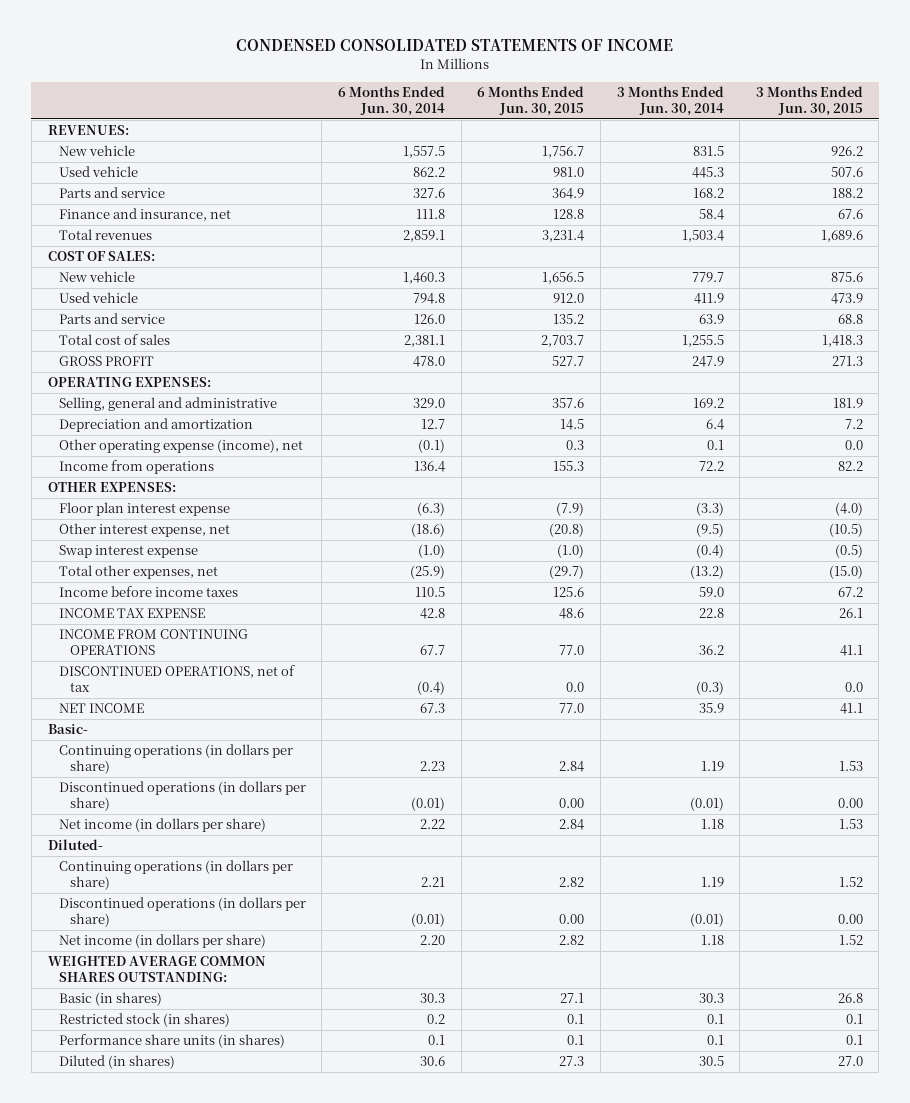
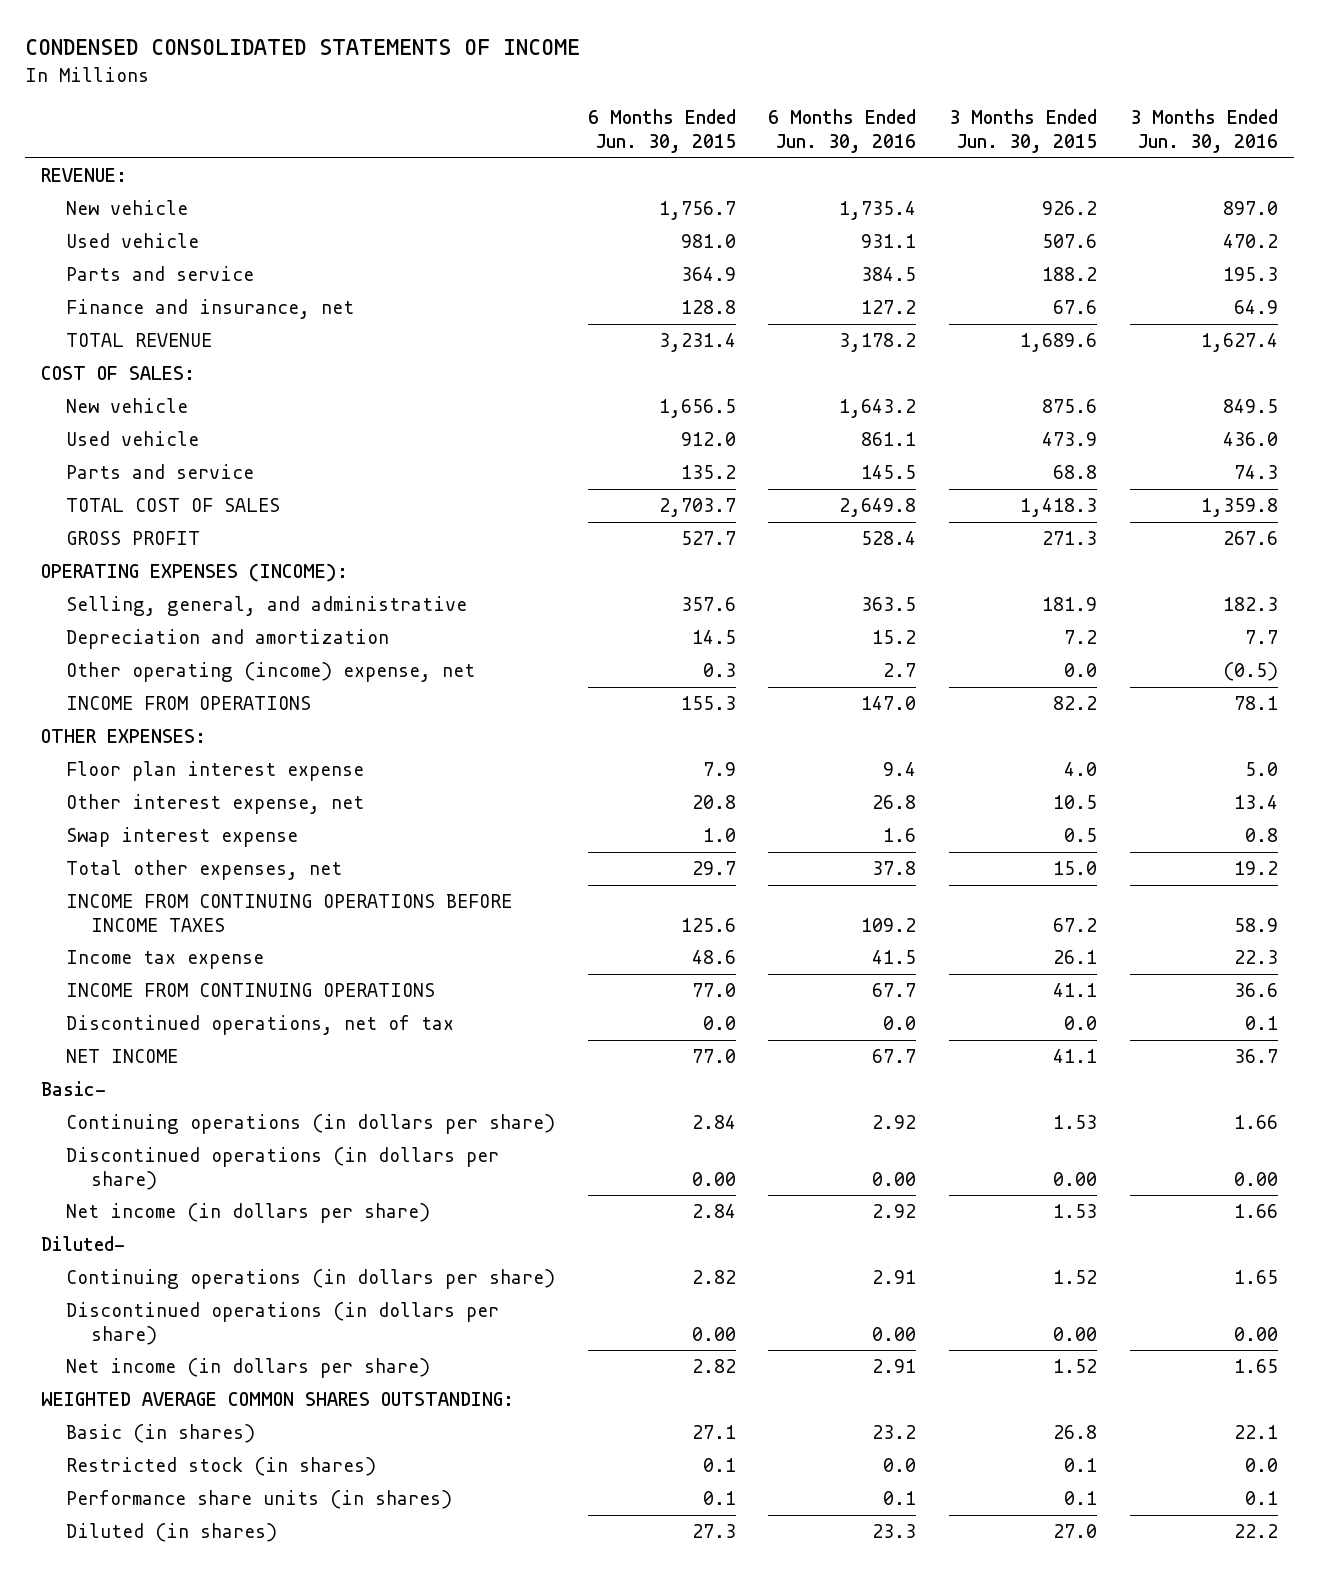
[337,86,445,116] 6 Months Ended Jun. 30, 2014 -> none
[616,86,724,116] 3 Months Ended Jun. 30, 2014 -> none
none -> [768,109,917,153] 6 Months Ended Jun. 30, 2016
none -> [1129,109,1278,153] 3 Months Ended Jun. 30, 2016
[47,125,129,136] REVENUES: -> [40,168,127,183] REVENUE:
[58,229,152,241] Total revenues -> [65,333,212,348] TOTAL REVENUE
[58,334,170,346] Total cost of sales -> [65,498,280,513] TOTAL COST OF SALES
[47,377,211,388] OPERATING EXPENSES: -> [40,563,348,583] OPERATING EXPENSES (INCOME):
[58,397,277,412] Selling, general and administrative -> [65,596,467,617] Selling, general, and administrative
[58,439,303,454] Other operating expense (income), net -> [65,662,475,683] Other operating (income) expense, net
[58,460,214,475] Income from operations -> [65,696,311,711] INCOME FROM OPERATIONS
[556,502,585,517] (7.9) -> [702,762,736,777] 7.9
[834,502,863,517] (4.0) -> [1064,762,1098,777] 4.0
[549,523,585,538] (20.8) -> [691,795,736,810] 20.8
[828,523,863,538] (10.5) -> [1053,795,1098,810] 10.5
[557,544,585,559] (1.0) -> [702,828,736,843] 1.0
[834,544,863,559] (0.5) -> [1064,828,1098,843] 0.5
[549,565,585,580] (29.7) -> [691,861,736,876] 29.7
[828,565,863,580] (15.0) -> [1053,861,1098,876] 15.0
[58,586,238,598] Income before income taxes -> [65,894,512,932] INCOME FROM CONTINUING OPERATIONS BEFORE INCOME TAXES
[58,608,205,619] INCOME TAX EXPENSE -> [65,950,264,970] Income tax expense
[58,665,295,693] DISCONTINUED OPERATIONS, net of tax -> [65,1015,454,1036] Discontinued operations, net of tax

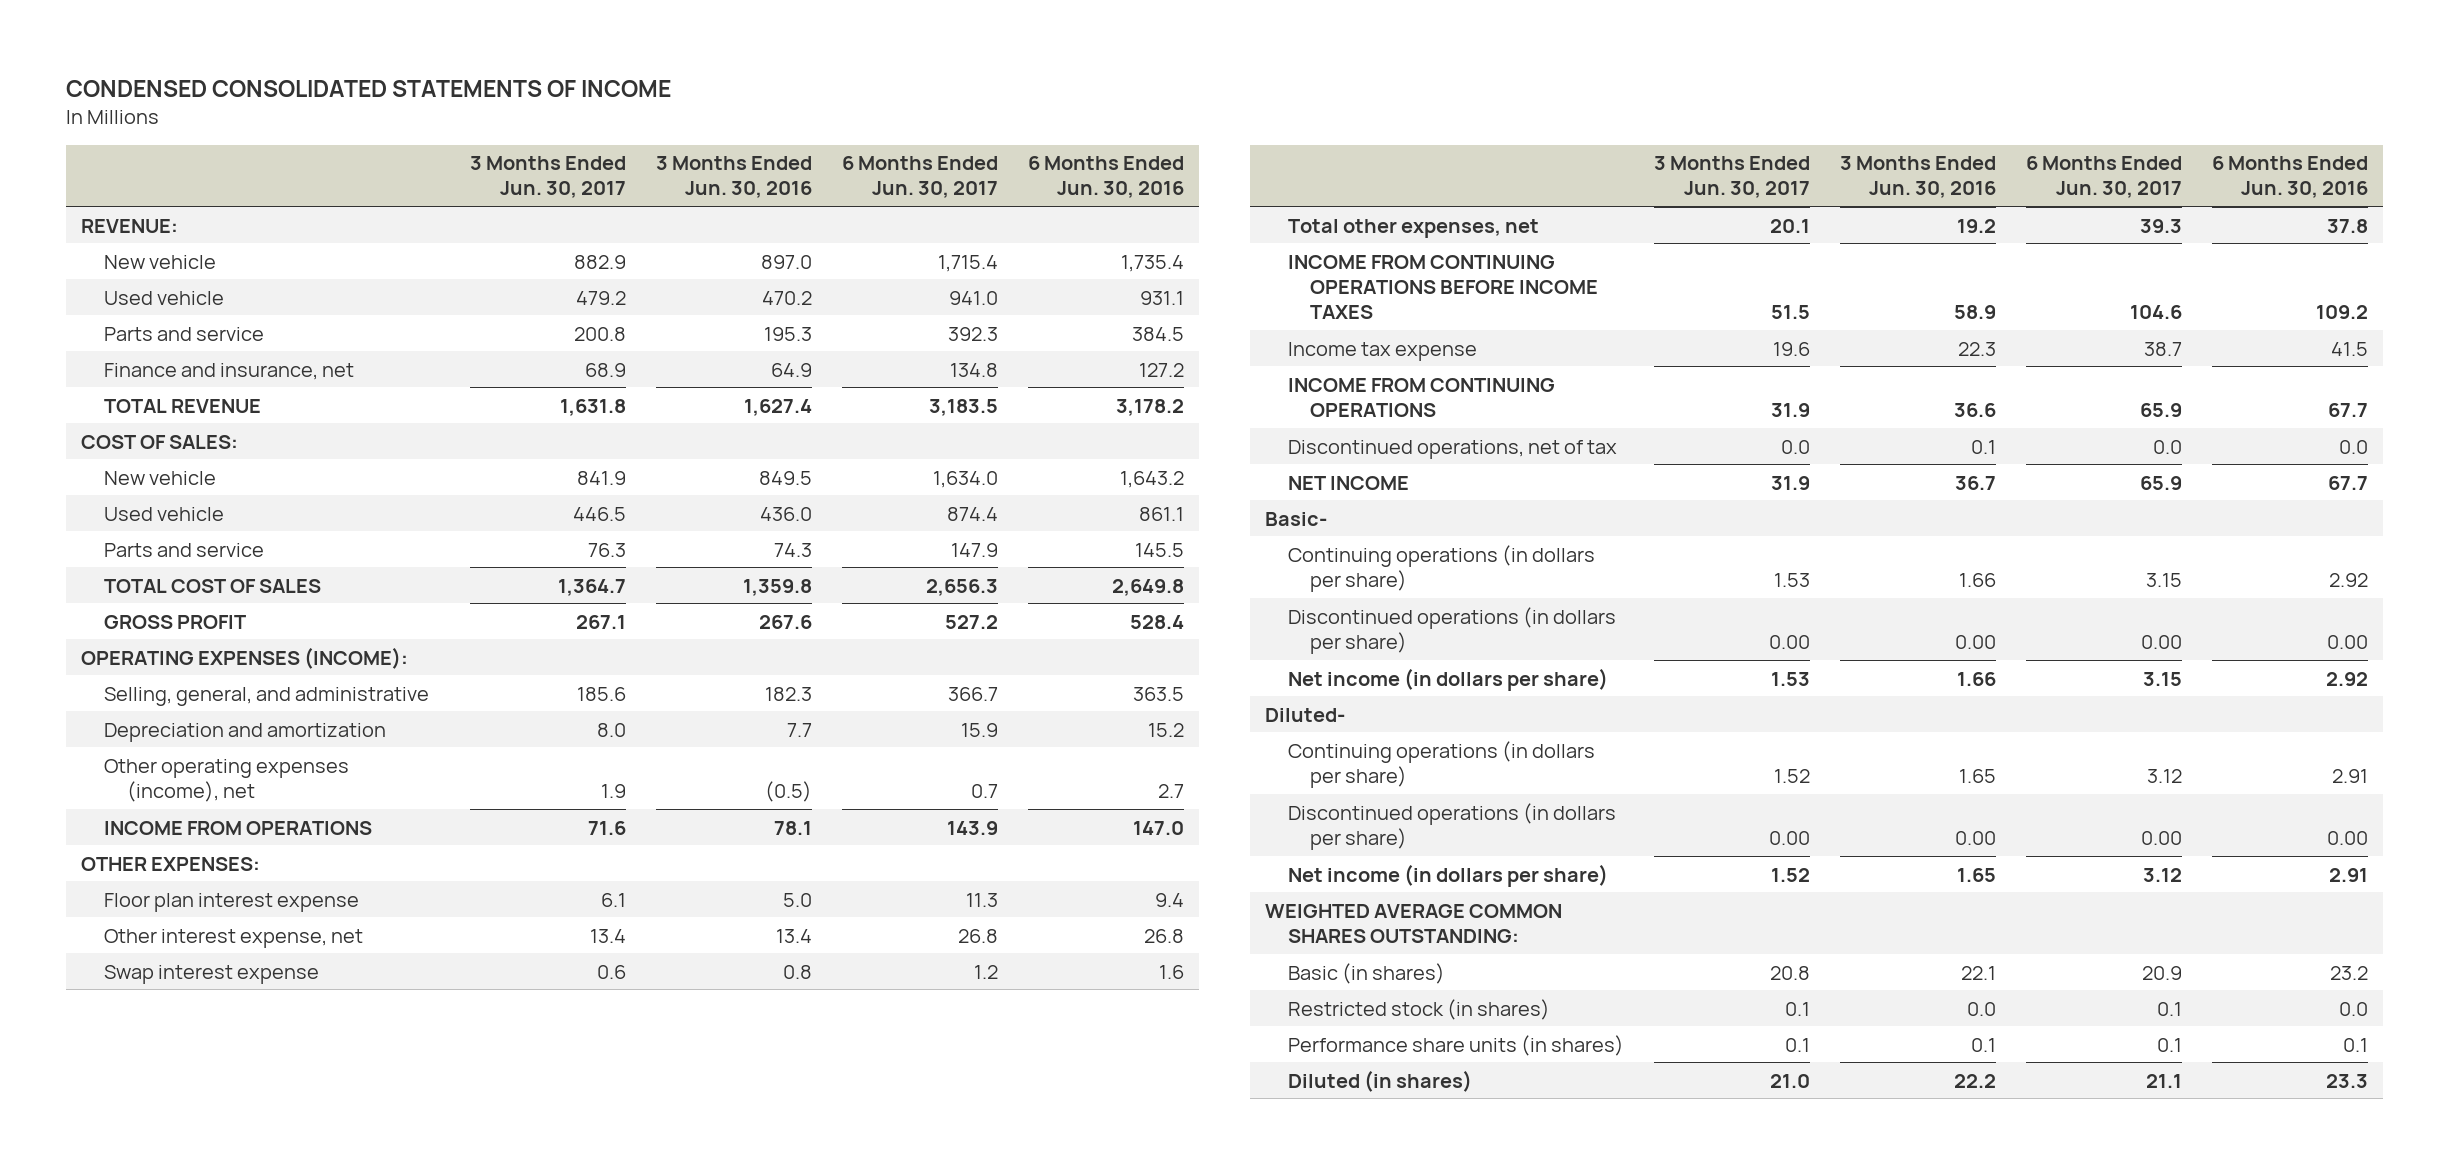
[587,109,736,153] 6 Months Ended Jun. 30, 2015 -> none
[949,109,1098,153] 3 Months Ended Jun. 30, 2015 -> none
none -> [469,156,626,199] 3 Months Ended Jun. 30, 2017
none -> [842,156,999,199] 6 Months Ended Jun. 30, 2017
[65,662,475,683] Other operating (income) expense, net -> [103,758,349,802] Other operating expenses (income), net

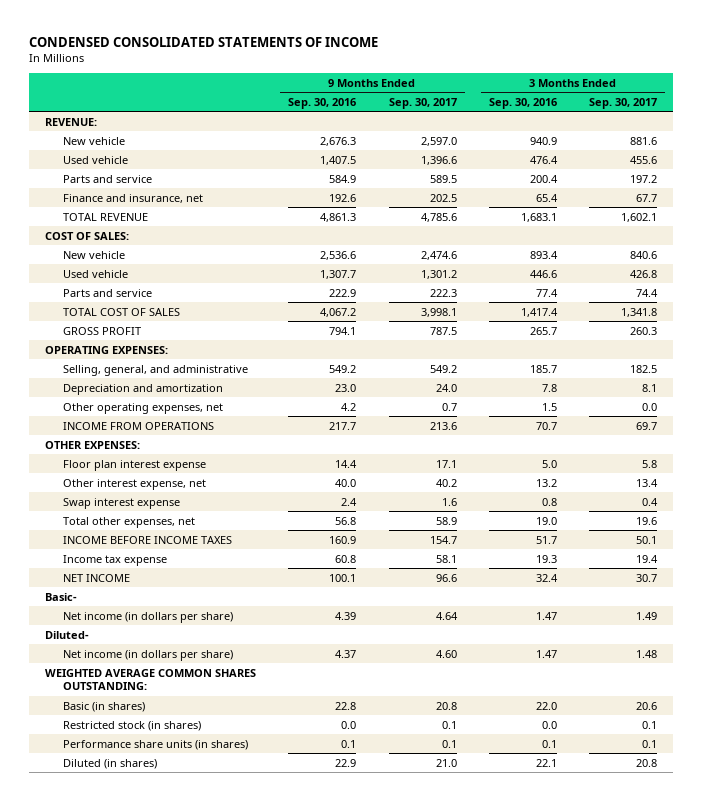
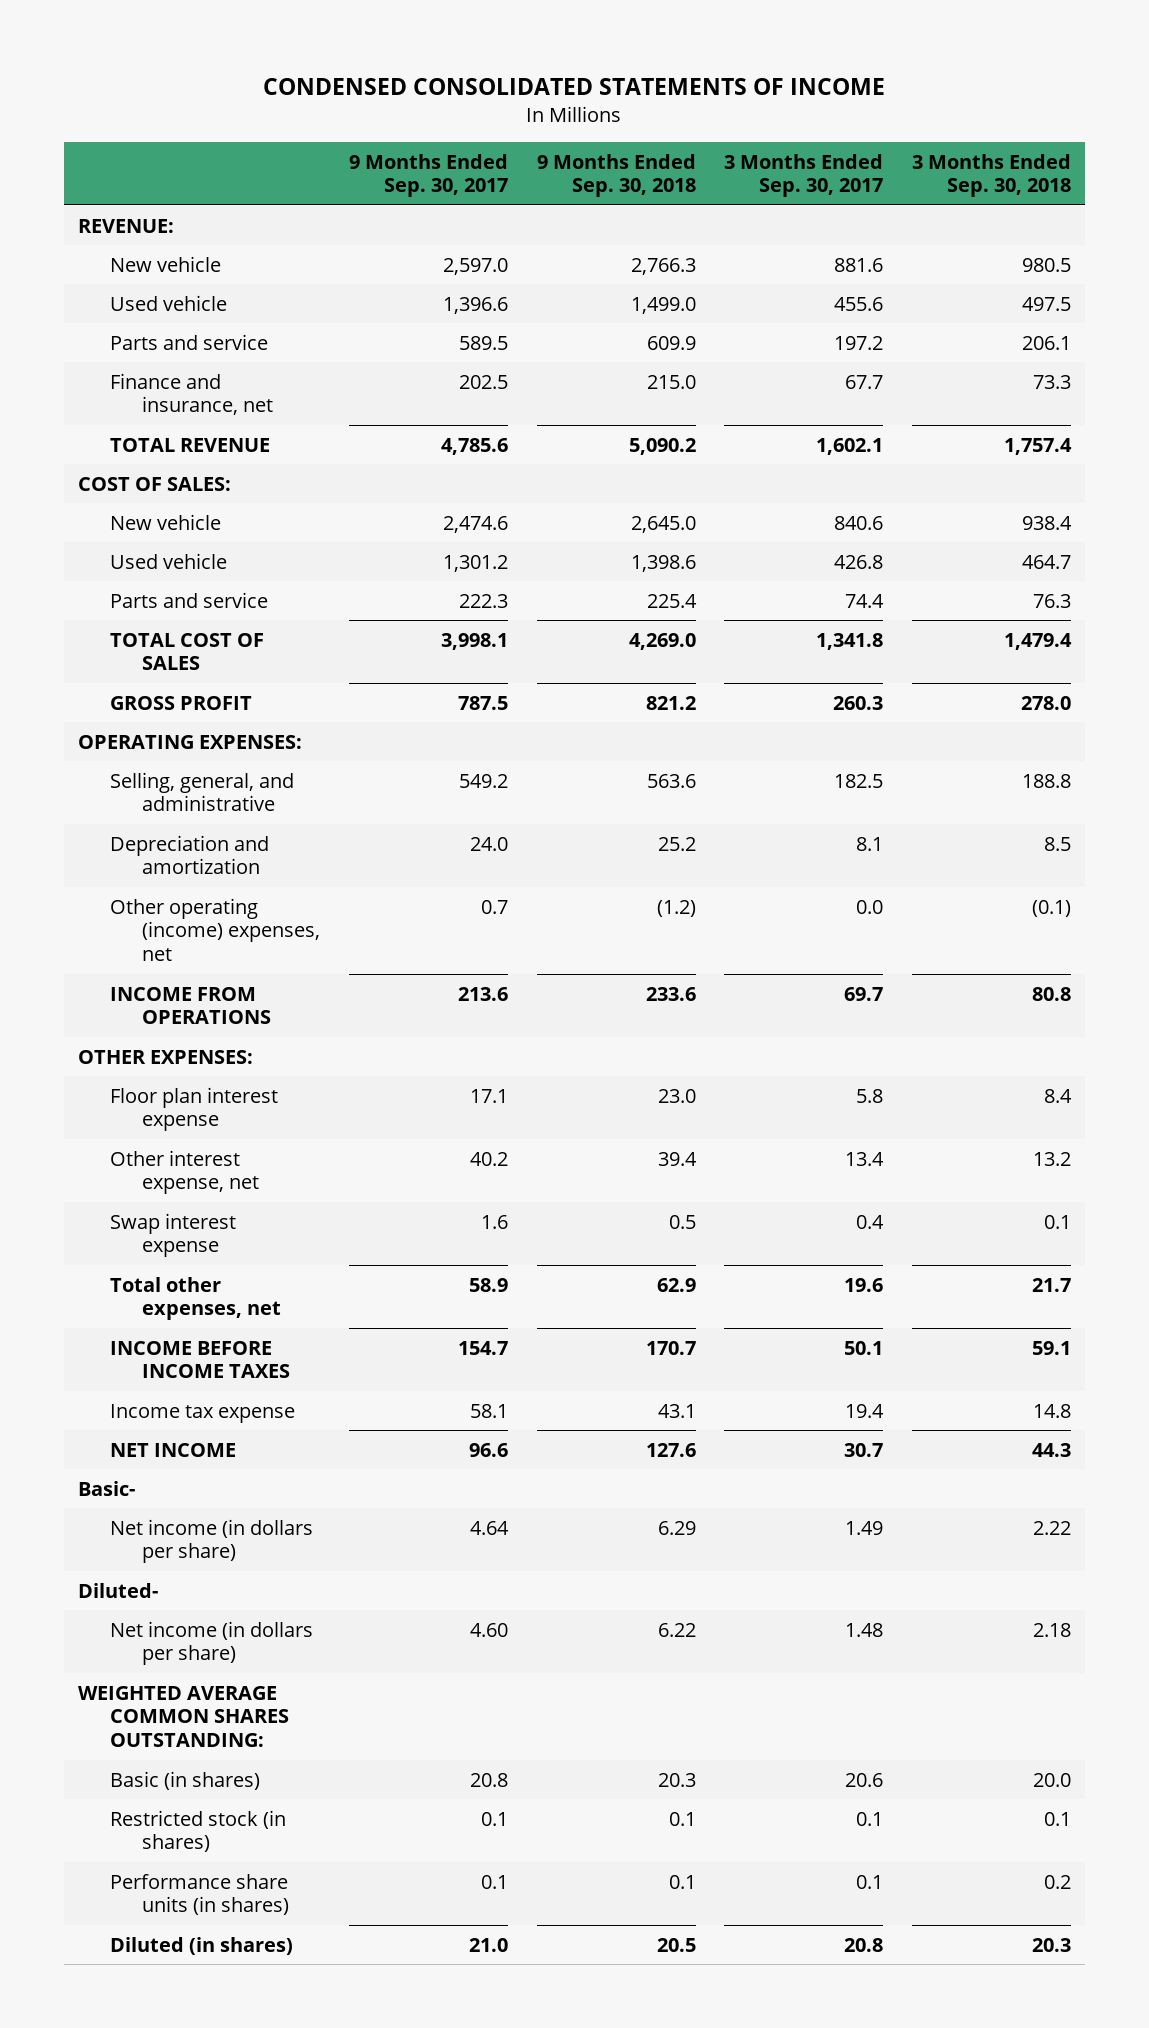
[288,97,357,109] Sep. 30, 2016 -> none
[488,97,557,109] Sep. 30, 2016 -> none
none -> [536,153,696,198] 9 Months Ended Sep. 30, 2018
none -> [912,153,1072,198] 3 Months Ended Sep. 30, 2018
[62,402,223,414] Other operating expenses, net -> [110,897,321,962] Other operating (income) expenses, net

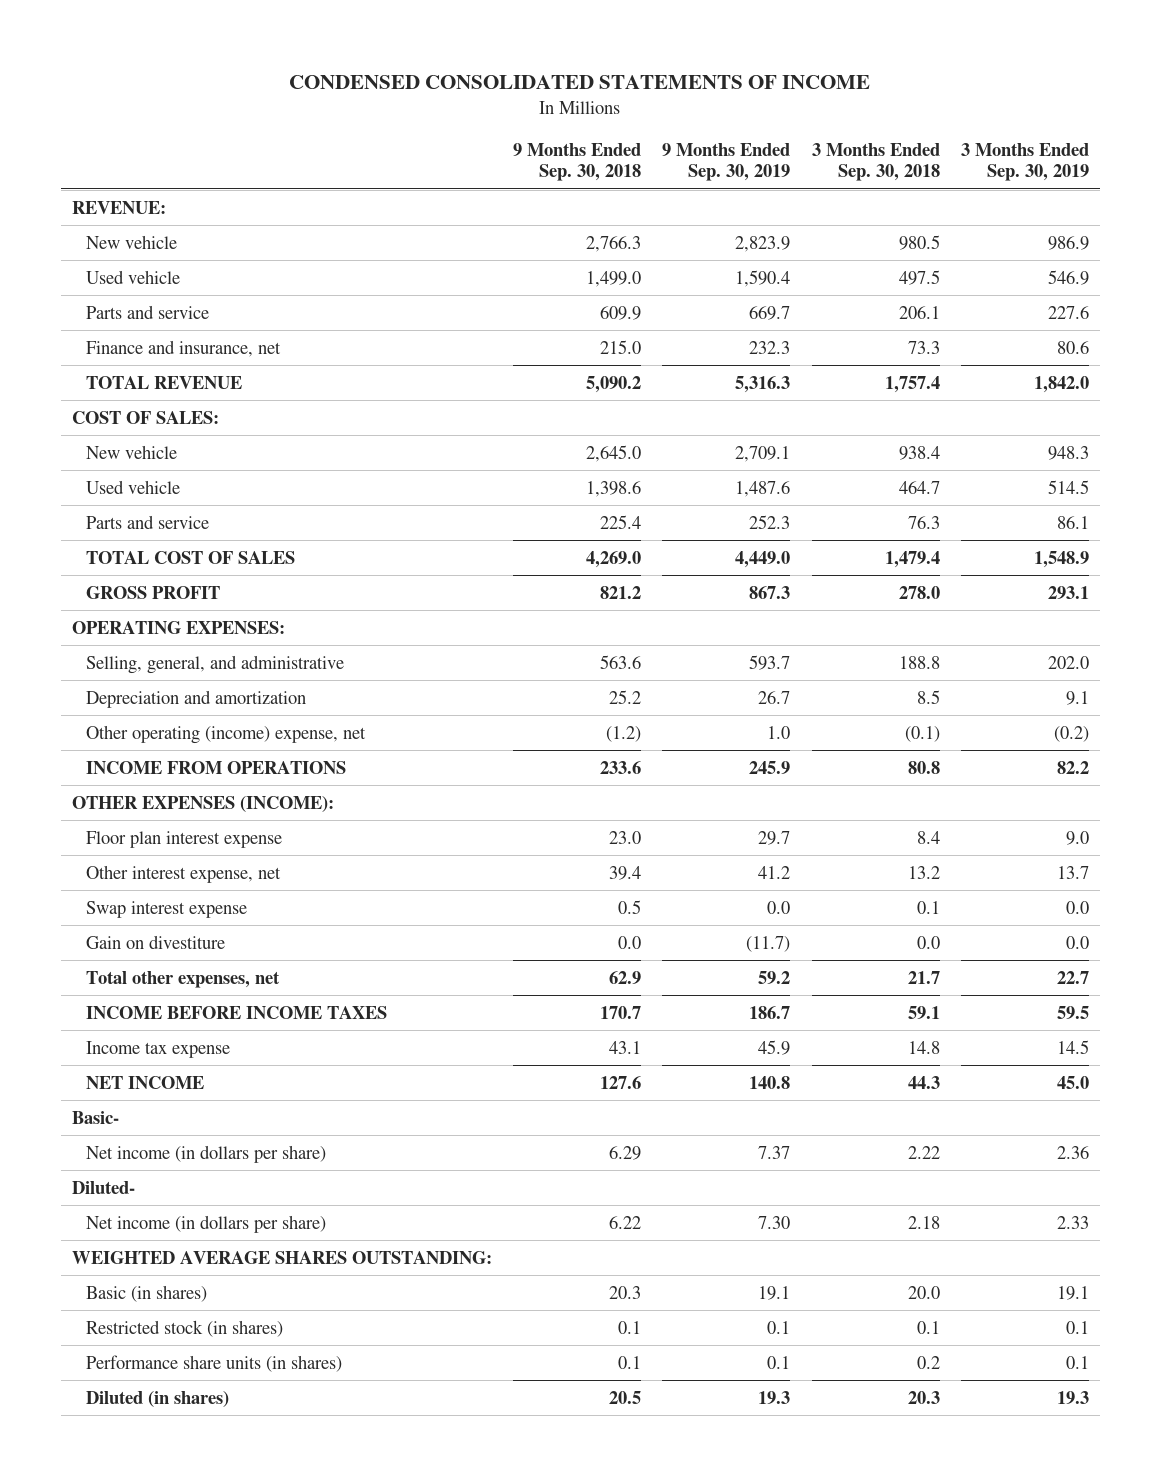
[348,153,508,198] 9 Months Ended Sep. 30, 2017 -> none
[724,153,884,198] 3 Months Ended Sep. 30, 2017 -> none
none -> [662,143,791,182] 9 Months Ended Sep. 30, 2019
none -> [961,143,1090,182] 3 Months Ended Sep. 30, 2019
[110,897,321,962] Other operating (income) expenses, net -> [85,724,366,744] Other operating (income) expense, net
[77,1049,253,1064] OTHER EXPENSES: -> [71,795,334,812] OTHER EXPENSES (INCOME):
none -> [85,934,225,949] Gain on divestiture
[77,1685,290,1748] WEIGHTED AVERAGE COMMON SHARES OUTSTANDING: -> [71,1250,492,1264] WEIGHTED AVERAGE SHARES OUTSTANDING:

